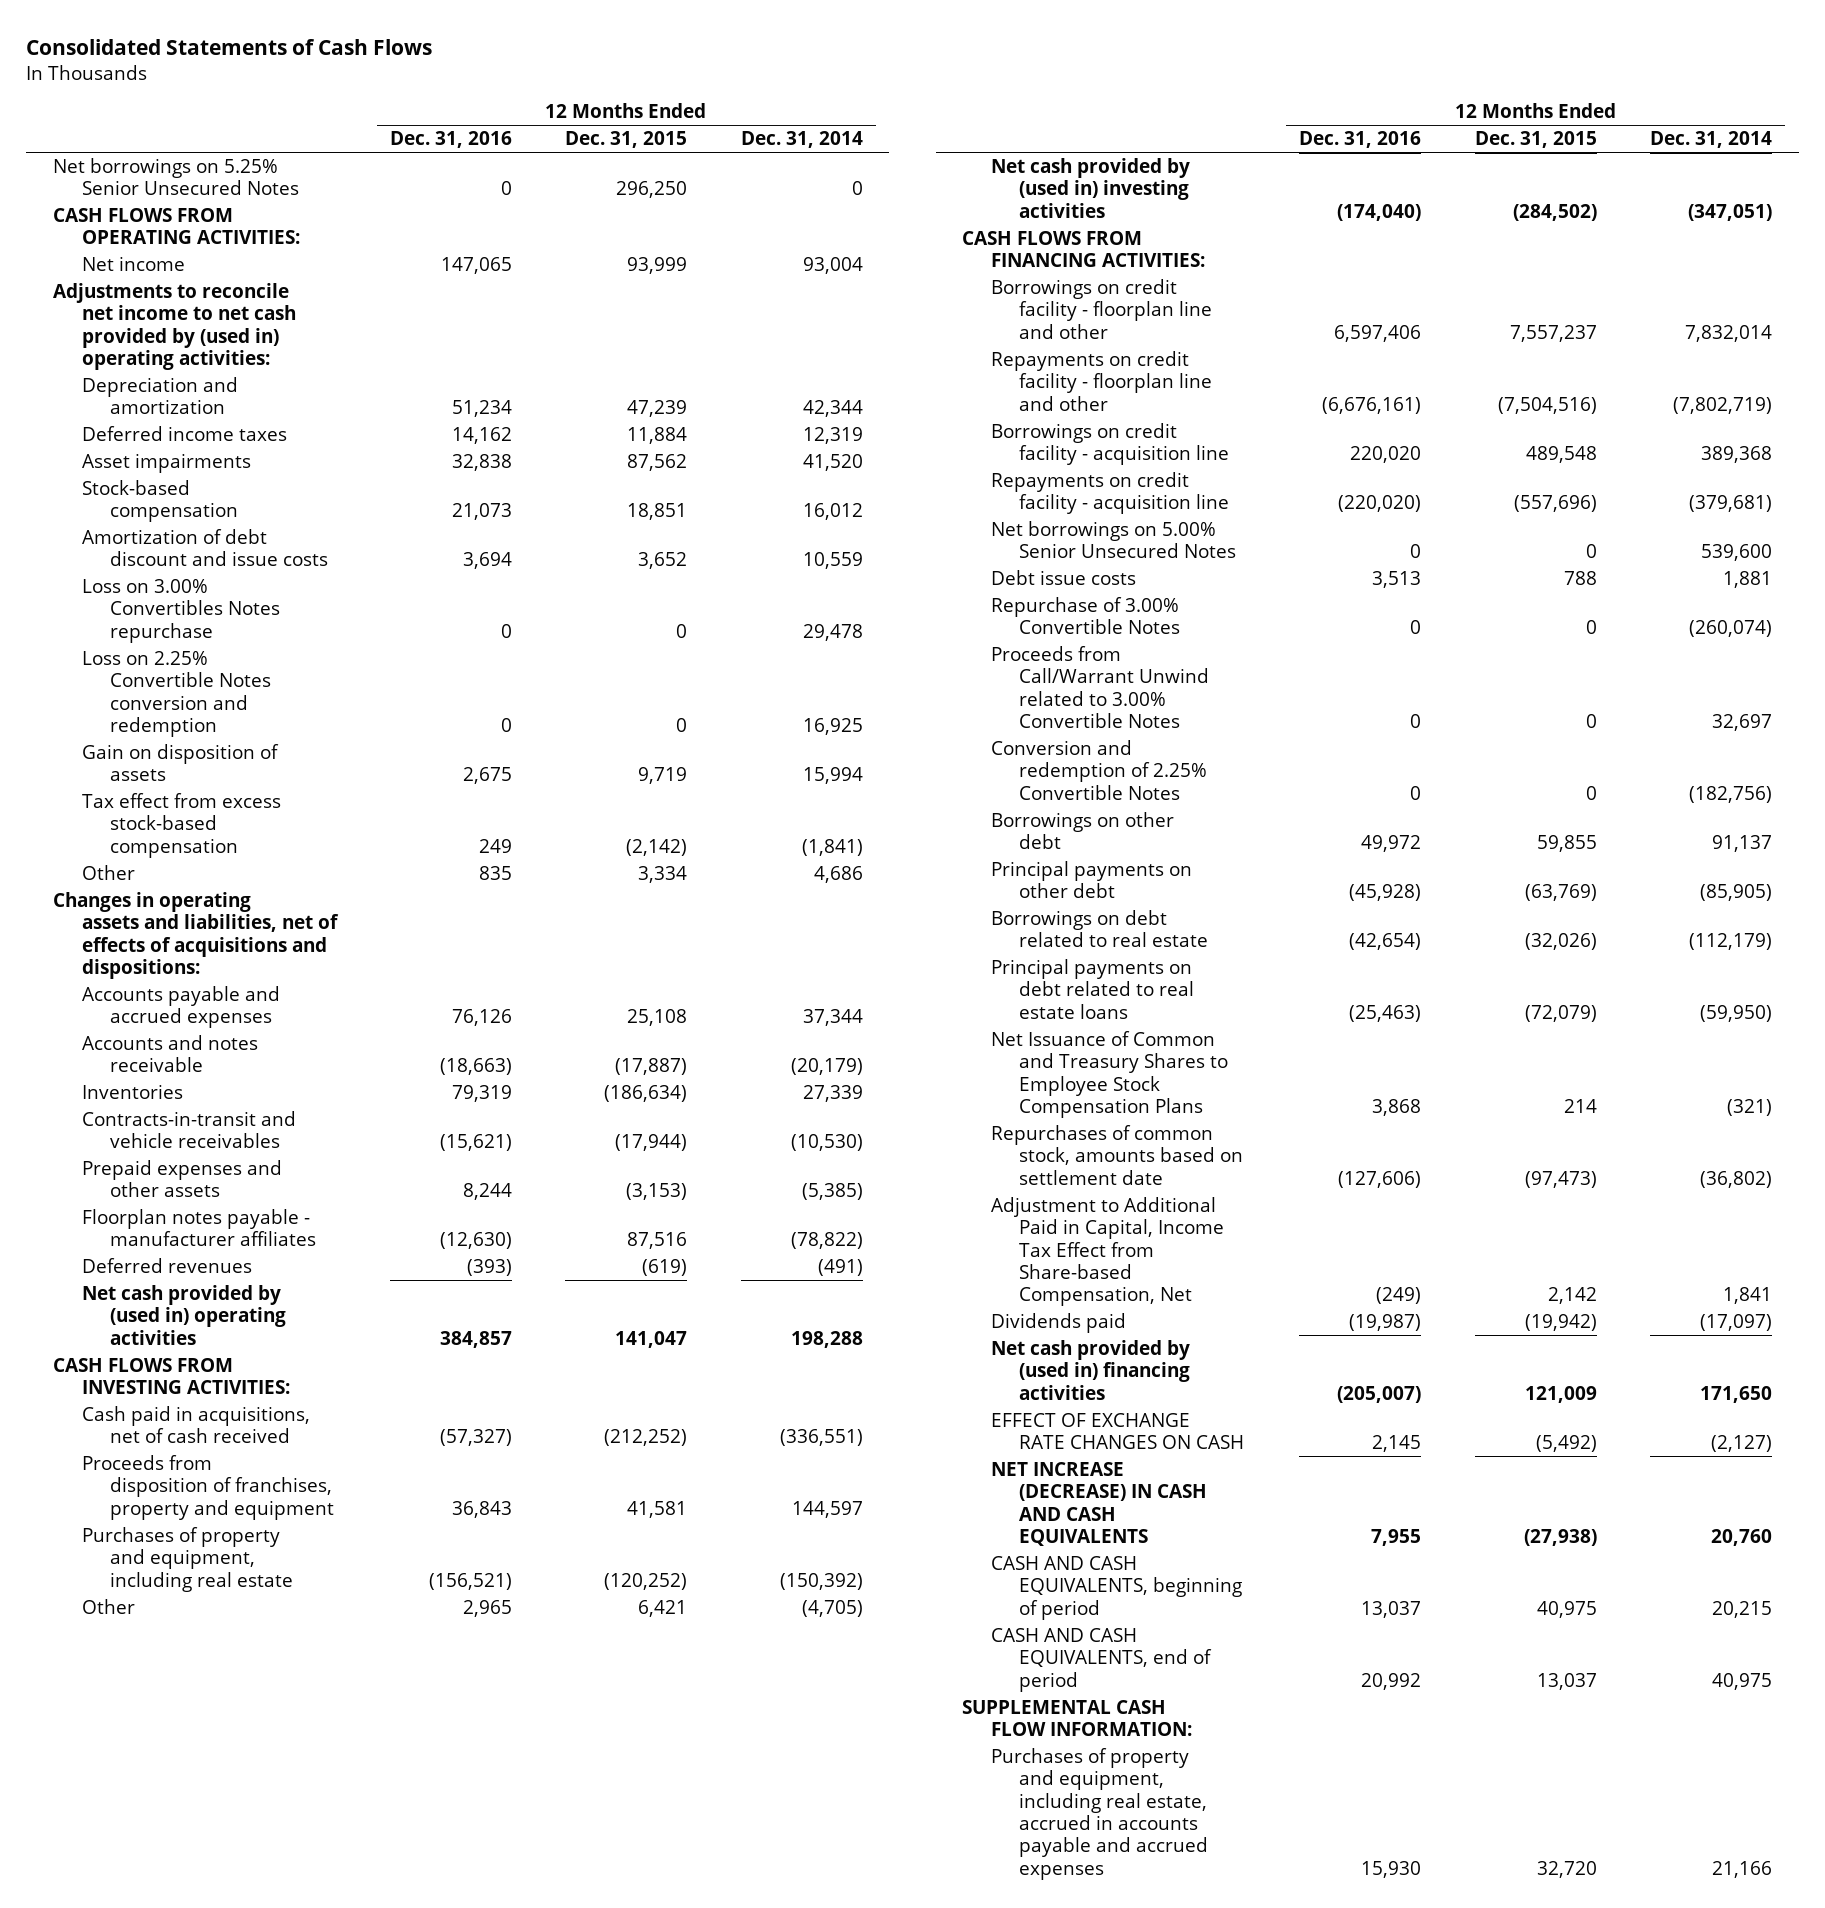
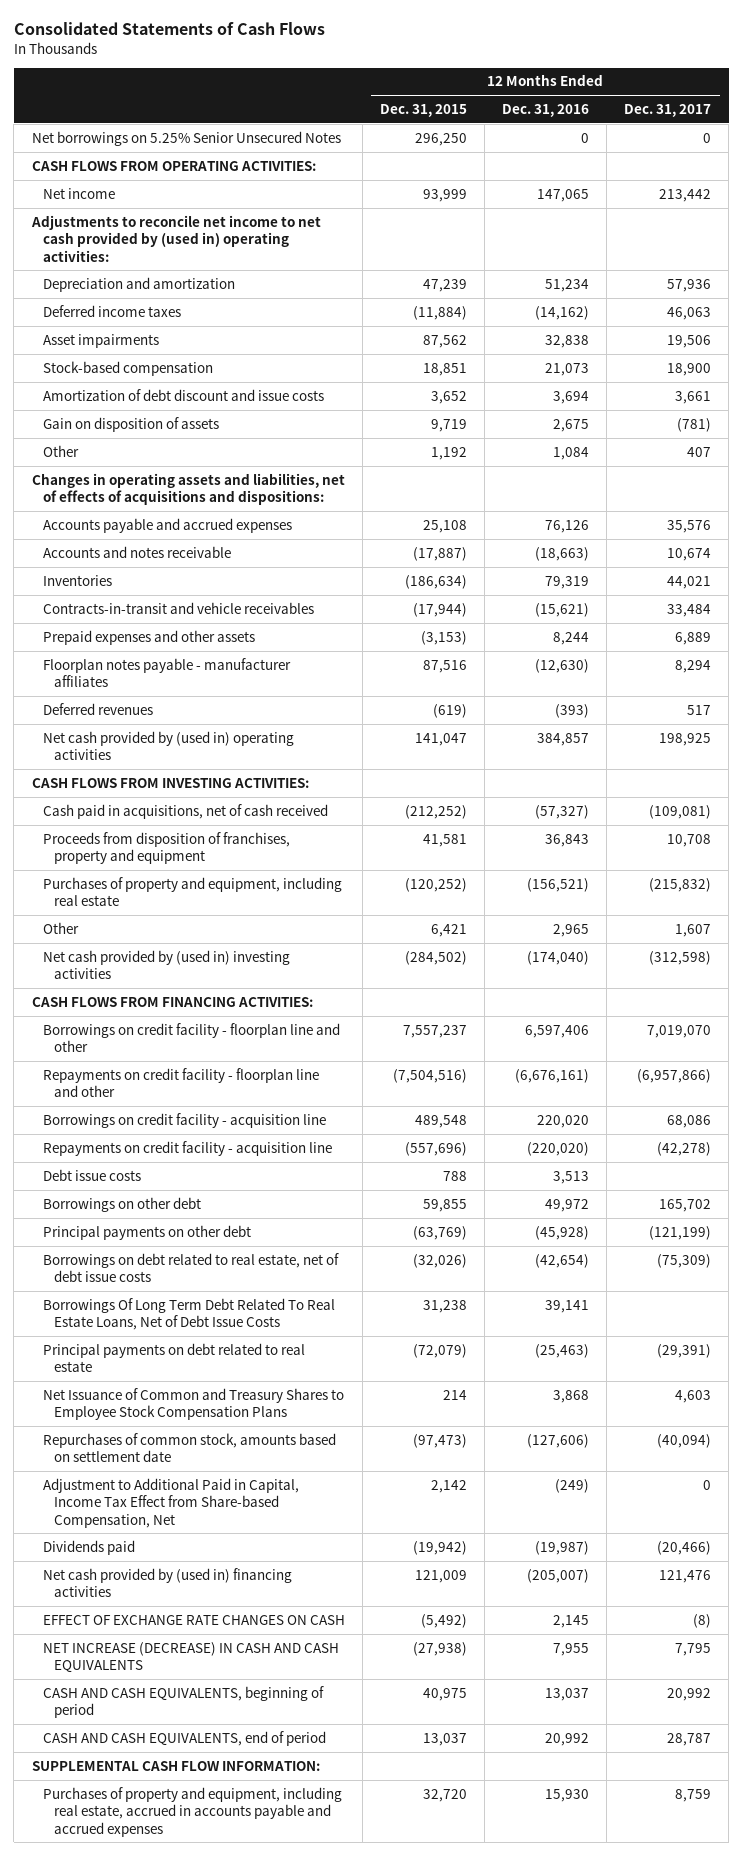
[740,131,863,149] Dec. 31, 2014 -> none
none -> [624,103,712,117] Dec. 31, 2017
[451,427,512,445] 14,162 -> [534,305,589,320] (14,162)
[627,427,688,445] 11,884 -> [412,305,467,320] (11,884)
[81,579,281,643] Loss on 3.00% Convertibles Notes repurchase -> none
[81,651,272,738] Loss on 2.25% Convertible Notes conversion and redemption -> none
[81,793,281,858] Tax effect from excess stock-based compensation -> none
[478,866,512,881] 835 -> [552,446,589,460] 1,084
[638,866,688,884] 3,334 -> [430,446,467,460] 1,192
[990,521,1237,559] Net borrowings on 5.00% Senior Unsecured Notes -> none
[990,597,1181,635] Repurchase of 3.00% Convertible Notes -> none
[990,646,1210,729] Proceeds from Call/Warrant Unwind related to 3.00% Convertible Notes -> none
[990,740,1208,800] Conversion and redemption of 2.25% Convertible Notes -> none
[990,910,1209,948] Borrowings on debt related to real estate -> [42,1252,339,1283] Borrowings on debt related to real estate, net of debt issue costs
none -> [42,1297,335,1331] Borrowings Of Long Term Debt Related To Real Estate Loans, Net of Debt Issue Costs
[990,959,1195,1019] Principal payments on debt related to real estate loans -> [42,1342,305,1373] Principal payments on debt related to real estate

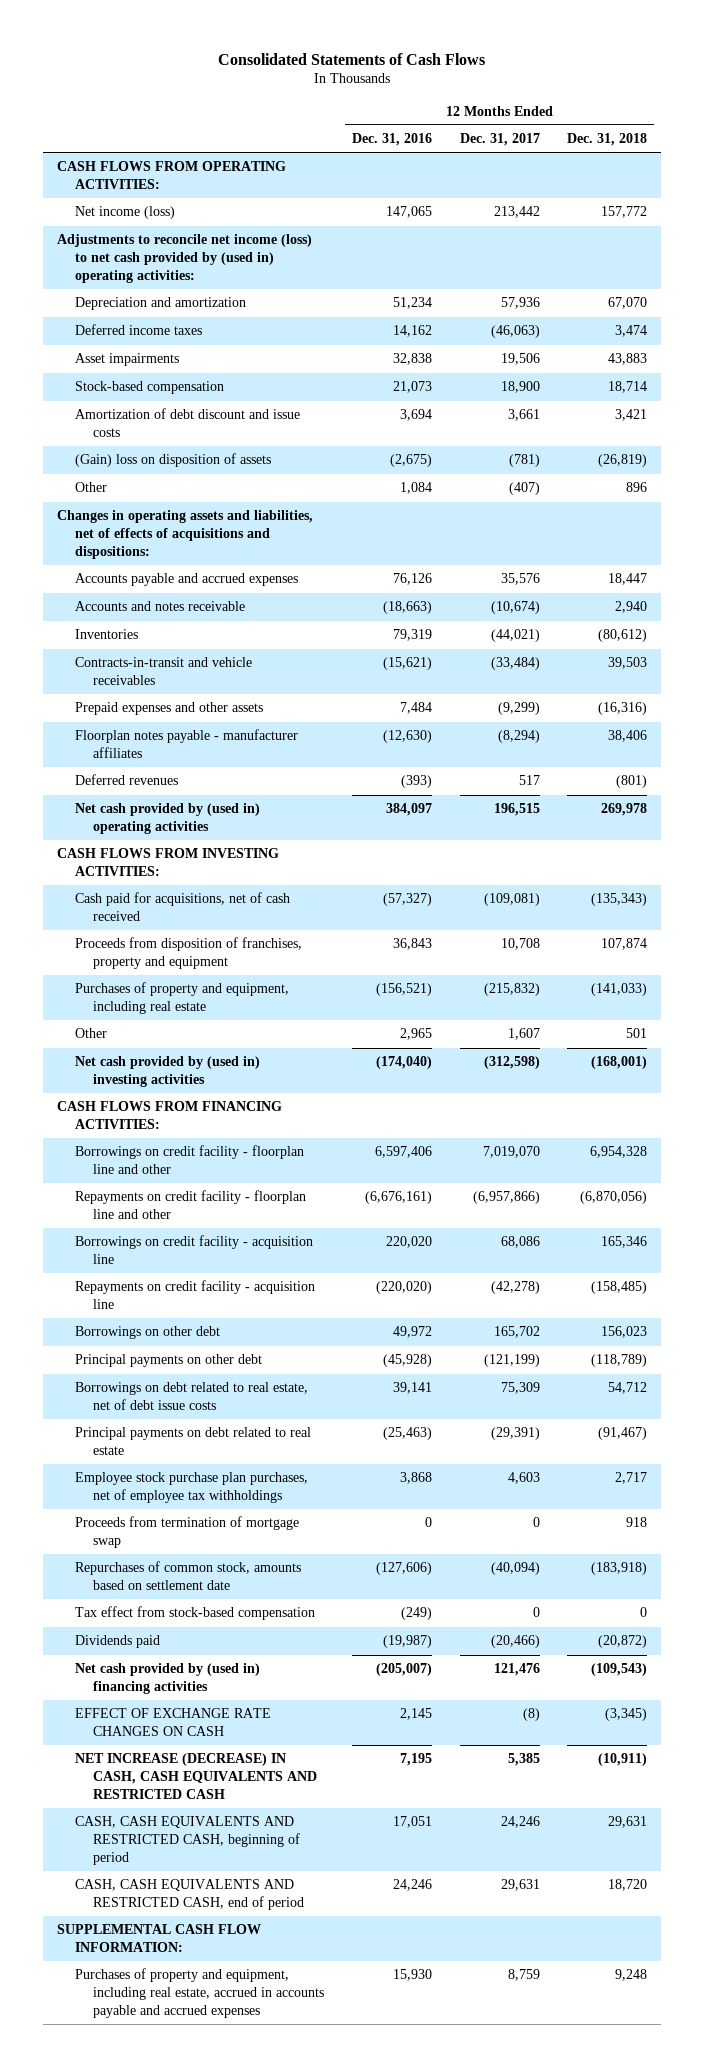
[379,103,467,117] Dec. 31, 2015 -> none
none -> [567,133,648,147] Dec. 31, 2018
[31,130,341,146] Net borrowings on 5.25% Senior Unsecured Notes -> none
[42,187,115,199] Net income -> [74,206,175,220] Net income (loss)
[30,214,321,262] Adjustments to reconcile net income to net cash provided by (used in) operating activities: -> [56,234,312,283] Adjustments to reconcile net income (loss) to net cash provided by (used in) operating activities:
[534,305,589,320] (14,162) -> [392,325,432,338] 14,162
[667,306,712,320] 46,063 -> [490,325,540,339] (46,063)
[42,416,219,432] Gain on disposition of assets -> [74,453,271,468] (Gain) loss on disposition of assets
[552,418,589,432] 2,675 -> [389,454,432,468] (2,675)
[687,446,712,457] 407 -> [508,482,540,496] (407)
[667,547,712,561] 10,674 -> [490,601,540,615] (10,674)
[667,575,712,589] 44,021 -> [490,629,540,643] (44,021)
[667,603,712,617] 33,484 -> [490,657,540,671] (33,484)
[552,631,589,645] 8,244 -> [399,702,432,715] 7,484
[675,631,712,645] 6,889 -> [497,702,540,716] (9,299)
[675,659,712,673] 8,294 -> [497,730,540,744] (8,294)
[536,732,589,746] 384,857 -> [385,803,432,817] 384,097
[659,732,712,746] 198,925 -> [493,803,540,817] 196,515
[42,803,328,819] Cash paid in acquisitions, net of cash received -> [74,892,290,922] Cash paid for acquisitions, net of cash received
[42,1168,141,1181] Debt issue costs -> none
[42,1297,335,1331] Borrowings Of Long Term Debt Related To Real Estate Loans, Net of Debt Issue Costs -> none
[534,1253,589,1268] (42,654) -> [392,1382,432,1395] 39,141
[657,1253,712,1268] (75,309) -> [500,1382,540,1395] 75,309
[42,1387,344,1421] Net Issuance of Common and Treasury Shares to Employee Stock Compensation Plans -> [74,1472,308,1504] Employee stock purchase plan purchases, net of employee tax withholdings
none -> [74,1516,299,1549] Proceeds from termination of mortgage swap
[42,1477,299,1528] Adjustment to Additional Paid in Capital, Income Tax Effect from Share-based Compensation, Net -> [74,1606,315,1621] Tax effect from stock-based compensation
[42,1641,339,1674] NET INCREASE (DECREASE) IN CASH AND CASH EQUIVALENTS -> [74,1753,318,1799] NET INCREASE (DECREASE) IN CASH, CASH EQUIVALENTS AND RESTRICTED CASH
[552,1642,589,1656] 7,955 -> [399,1753,432,1767] 7,195
[675,1642,712,1656] 7,795 -> [507,1753,540,1767] 5,385
[42,1685,324,1719] CASH AND CASH EQUIVALENTS, beginning of period -> [74,1816,301,1865] CASH, CASH EQUIVALENTS AND RESTRICTED CASH, beginning of period
[544,1687,589,1701] 13,037 -> [392,1816,432,1829] 17,051
[667,1687,712,1701] 20,992 -> [500,1816,540,1829] 24,246
[42,1730,326,1746] CASH AND CASH EQUIVALENTS, end of period -> [74,1879,305,1911] CASH, CASH EQUIVALENTS AND RESTRICTED CASH, end of period
[544,1732,589,1746] 20,992 -> [392,1879,432,1892] 24,246
[667,1732,712,1746] 28,787 -> [500,1879,540,1892] 29,631

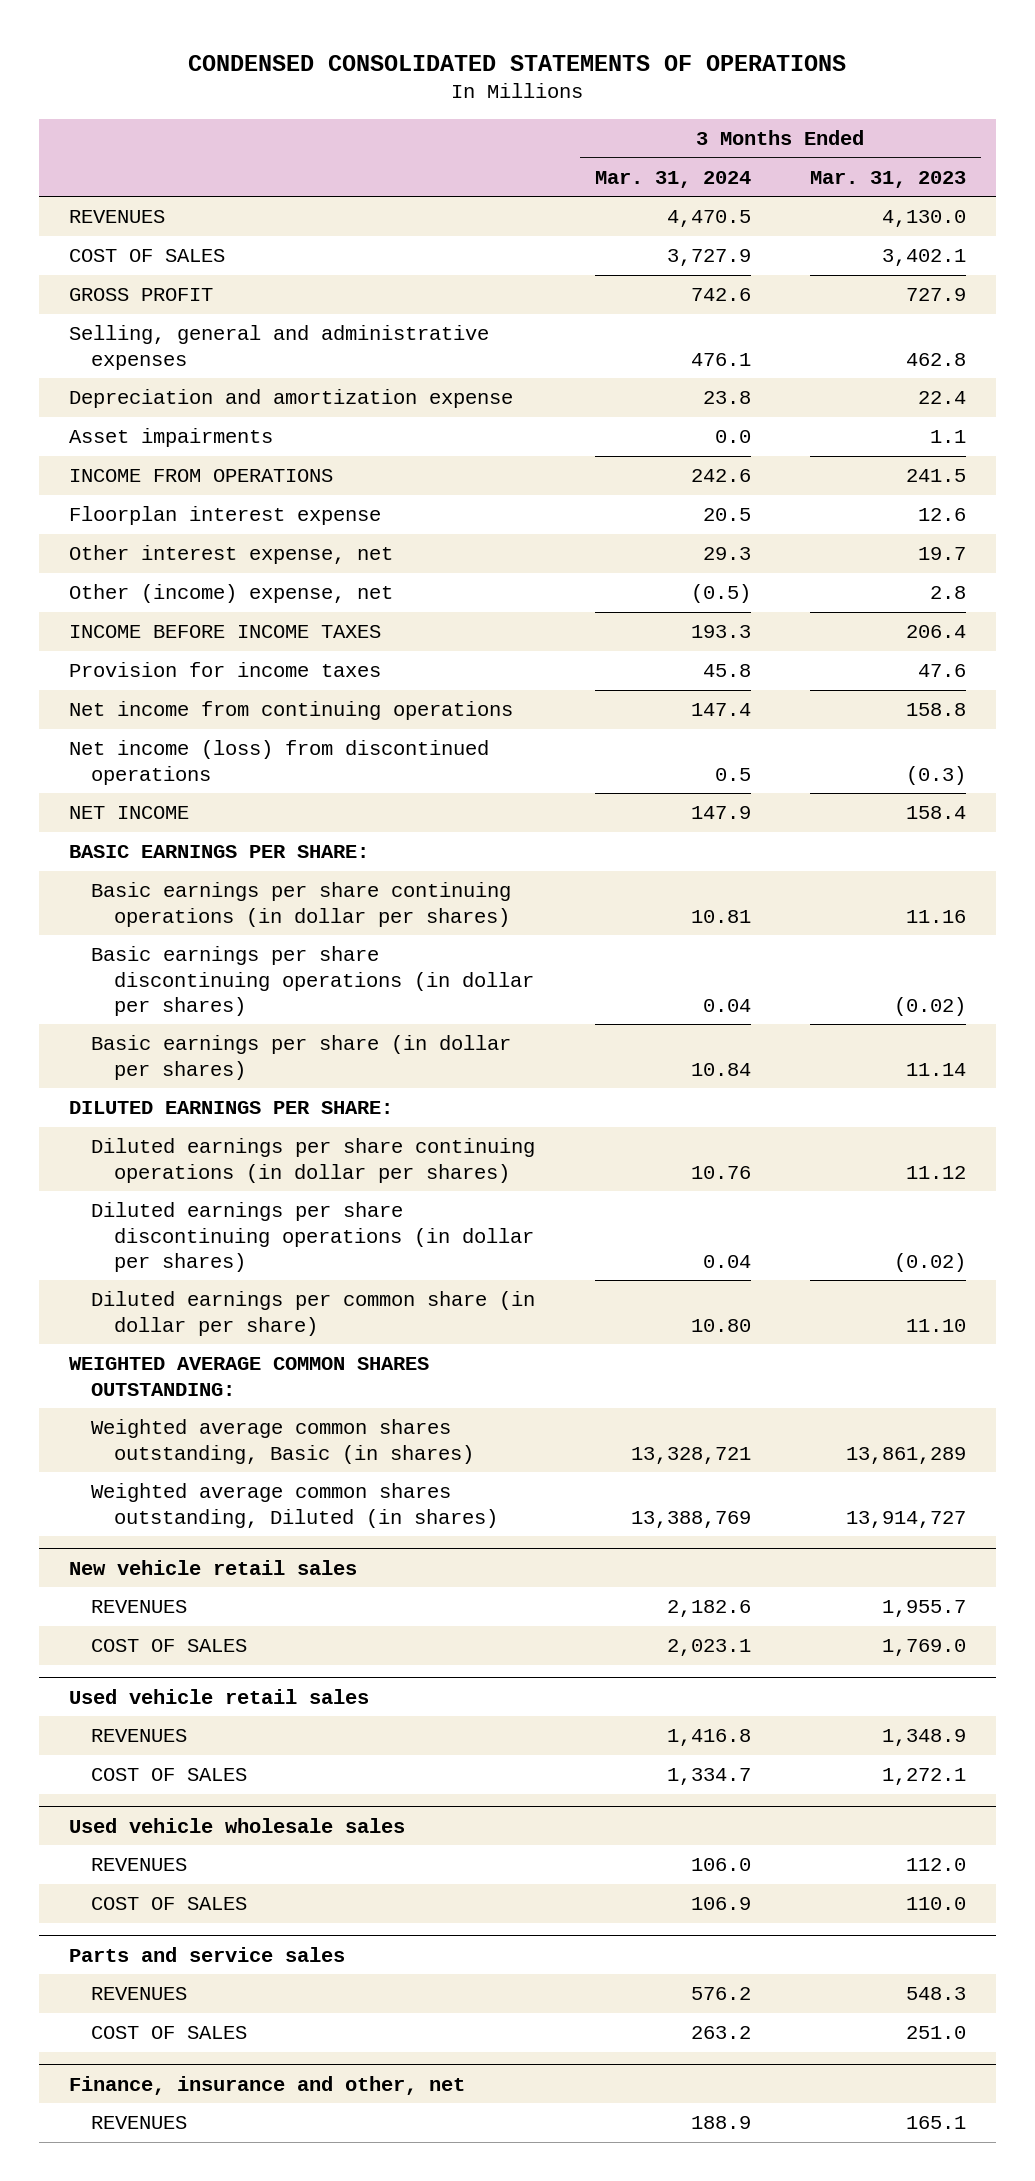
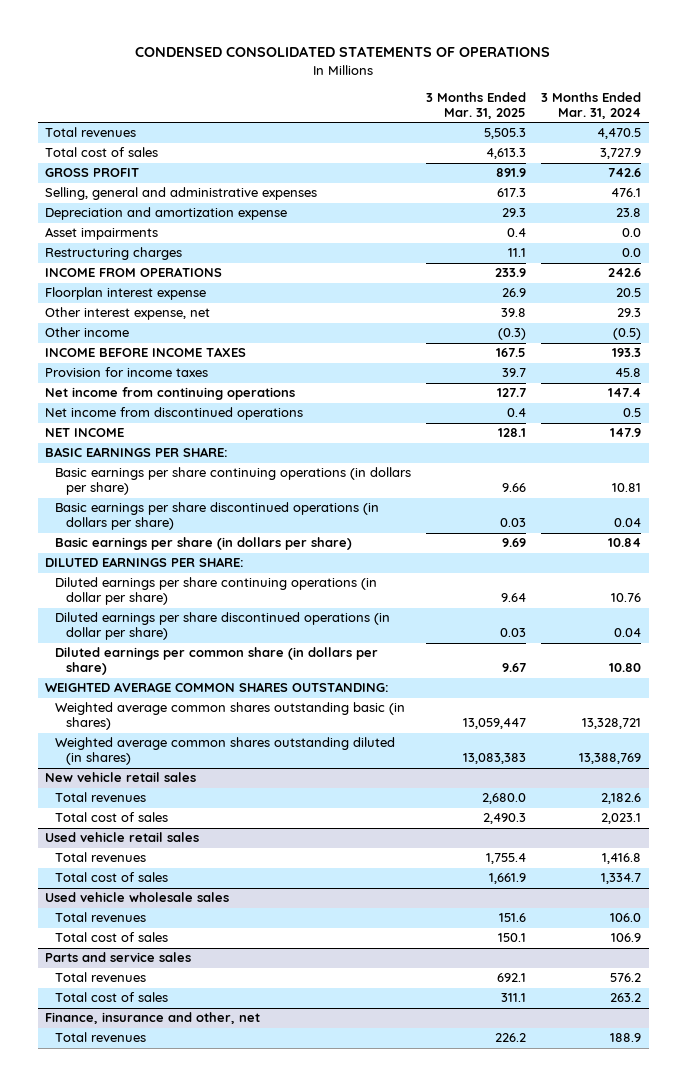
[810,170,967,188] Mar. 31, 2023 -> none
none -> [426,91,527,119] 3 Months Ended Mar. 31, 2025
[68,210,165,224] REVENUES -> [45,127,137,138] Total revenues
[68,249,225,263] COST OF SALES -> [45,147,159,158] Total cost of sales
none -> [45,247,183,261] Restructuring charges
[68,584,393,604] Other (income) expense, net -> [45,327,130,338] Other income
[68,740,489,785] Net income (loss) from discontinued operations -> [45,407,304,421] Net income from discontinued operations
[91,882,512,927] Basic earnings per share continuing operations (in dollar per shares) -> [55,467,412,496] Basic earnings per share continuing operations (in dollars per share)
[91,946,535,1016] Basic earnings per share discontinuing operations (in dollar per shares) -> [55,502,380,531] Basic earnings per share discontinued operations (in dollars per share)
[91,1035,512,1080] Basic earnings per share (in dollar per shares) -> [55,537,353,551] Basic earnings per share (in dollars per share)
[91,1138,536,1183] Diluted earnings per share continuing operations (in dollar per shares) -> [55,577,378,606] Diluted earnings per share continuing operations (in dollar per share)
[91,1202,535,1272] Diluted earnings per share discontinuing operations (in dollar per shares) -> [55,612,391,641] Diluted earnings per share discontinued operations (in dollar per share)
[91,1291,536,1336] Diluted earnings per common share (in dollar per share) -> [55,647,379,676] Diluted earnings per common share (in dollars per share)
[91,1419,475,1464] Weighted average common shares outstanding, Basic (in shares) -> [55,702,406,731] Weighted average common shares outstanding basic (in shares)
[91,1483,499,1528] Weighted average common shares outstanding, Diluted (in shares) -> [55,737,396,766] Weighted average common shares outstanding diluted (in shares)
[91,1600,188,1614] REVENUES -> [55,792,147,803] Total revenues
[91,1639,248,1653] COST OF SALES -> [55,812,169,823] Total cost of sales
[91,1729,188,1743] REVENUES -> [55,852,147,863] Total revenues
[91,1768,248,1782] COST OF SALES -> [55,872,169,883] Total cost of sales
[91,1858,188,1872] REVENUES -> [55,912,147,923] Total revenues
[91,1897,248,1911] COST OF SALES -> [55,932,169,943] Total cost of sales
[91,1987,188,2001] REVENUES -> [55,972,147,983] Total revenues
[91,2026,248,2040] COST OF SALES -> [55,992,169,1003] Total cost of sales
[91,2116,188,2130] REVENUES -> [55,1032,147,1043] Total revenues

